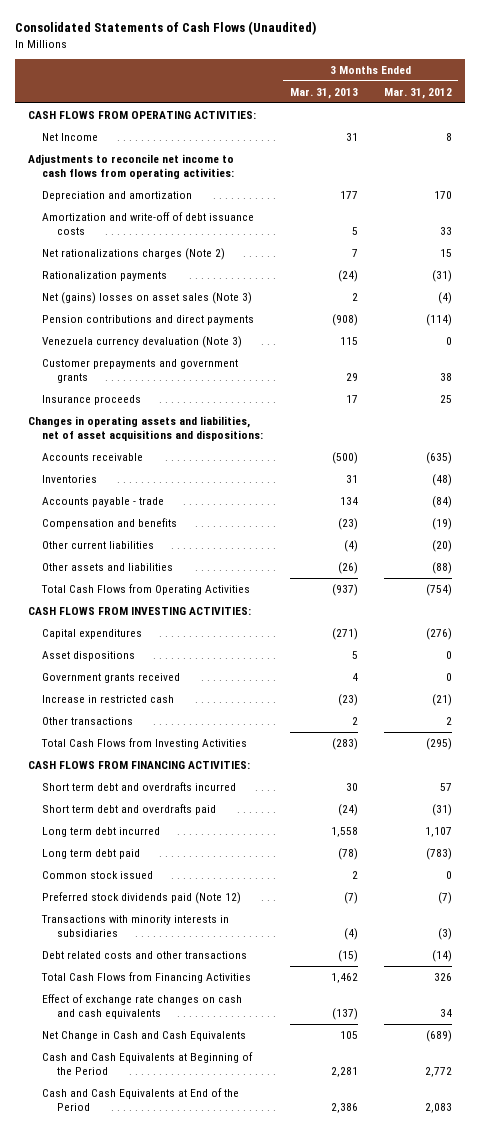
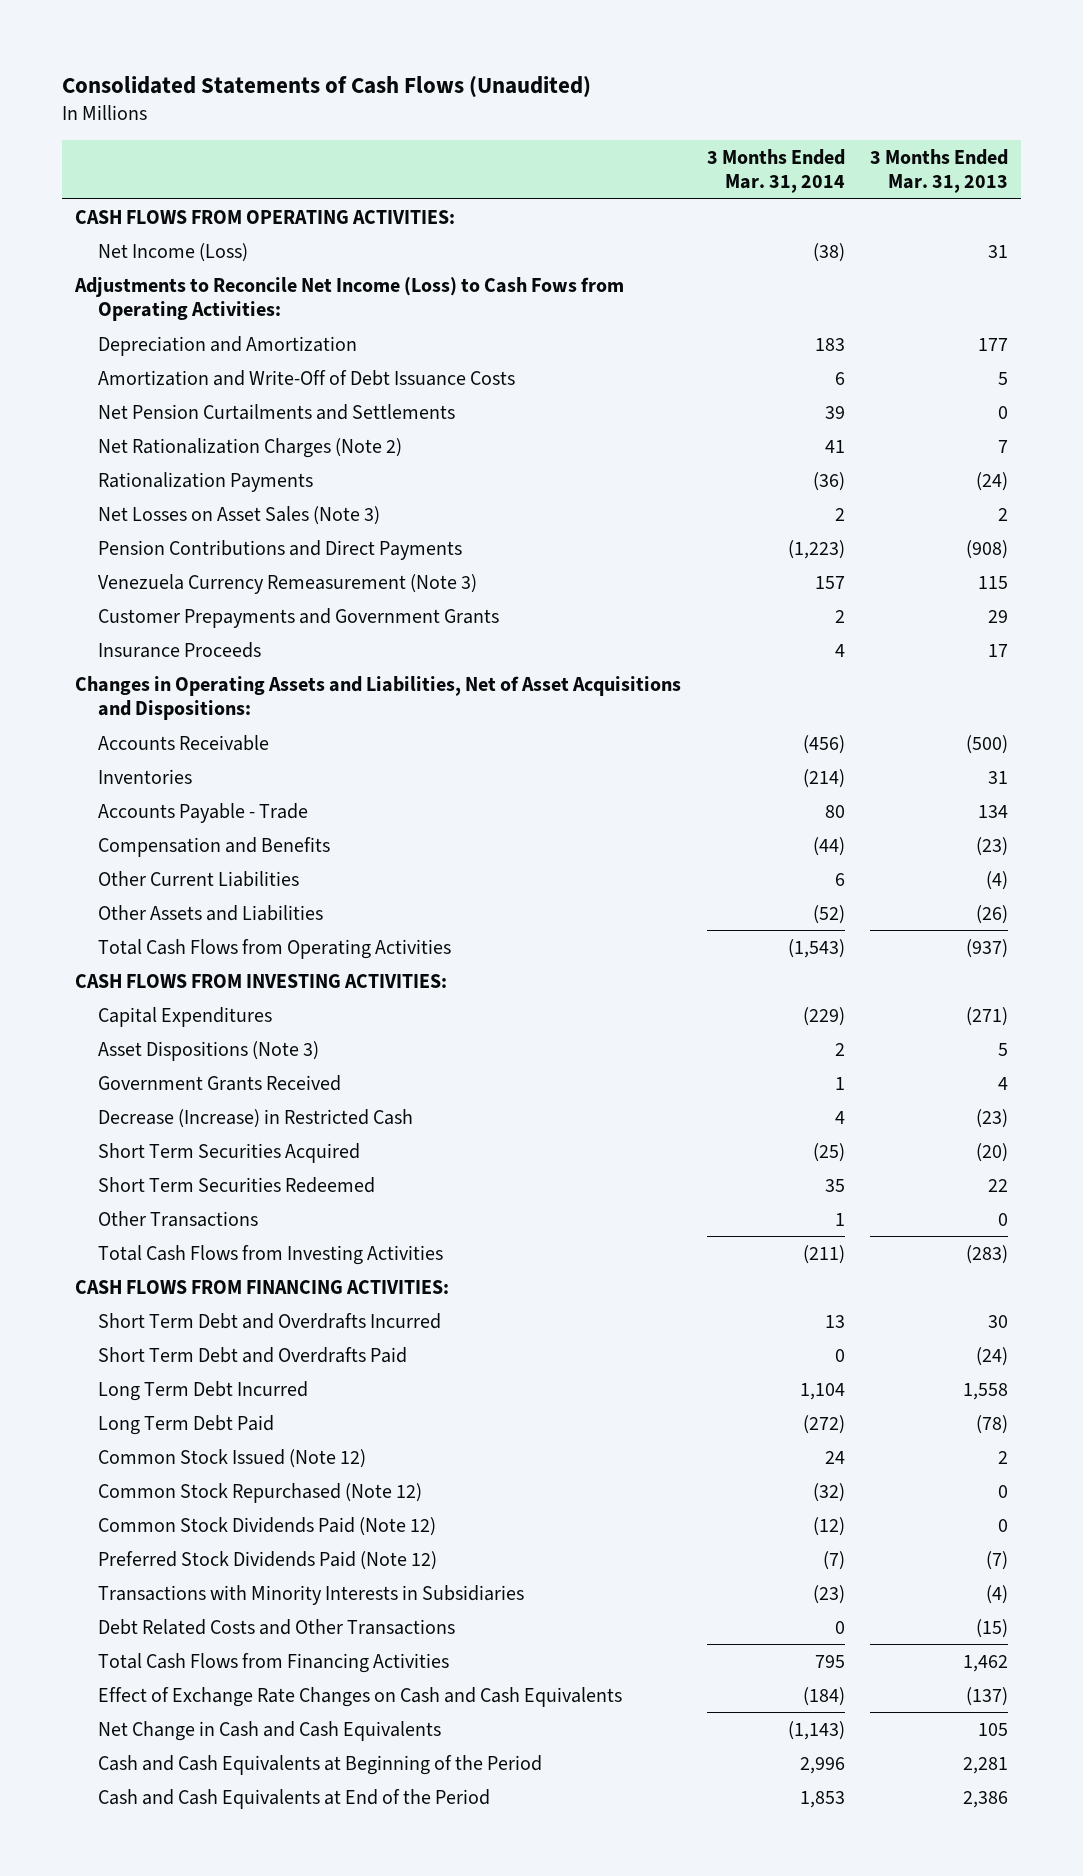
[383,87,452,99] Mar. 31, 2012 -> none
none -> [706,148,845,194] 3 Months Ended Mar. 31, 2014
[42,132,99,141] Net Income -> [97,242,248,262] Net Income (Loss)
[27,153,235,180] Adjustments to reconcile net income to cash flows from operating activities: -> [73,276,624,322] Adjustments to Reconcile Net Income (Loss) to Cash Fows from Operating Activities:
[42,190,193,201] Depreciation and amortization -> [97,335,357,356] Depreciation and Amortization
[42,211,255,236] Amortization and write-off of debt issuance costs -> [97,369,515,386] Amortization and Write-Off of Debt Issuance Costs
none -> [97,403,455,420] Net Pension Curtailments and Settlements
[42,247,226,260] Net rationalizations charges (Note 2) -> [97,437,402,458] Net Rationalization Charges (Note 2)
[42,270,168,281] Rationalization payments -> [97,471,313,492] Rationalization Payments
[42,291,253,304] Net (gains) losses on asset sales (Note 3) -> [97,505,380,525] Net Losses on Asset Sales (Note 3)
[42,314,255,325] Pension contributions and direct payments -> [97,539,462,560] Pension Contributions and Direct Payments
[42,335,243,348] Venezuela currency devaluation (Note 3) -> [97,573,477,594] Venezuela Currency Remeasurement (Note 3)
[42,358,239,384] Customer prepayments and government grants -> [97,607,499,628] Customer Prepayments and Government Grants
[42,394,142,405] Insurance proceeds -> [97,641,261,658] Insurance Proceeds
[27,415,264,442] Changes in operating assets and liabilities, net of asset acquisitions and dispositions: -> [74,675,681,721] Changes in Operating Assets and Liabilities, Net of Asset Acquisitions and Dispositions:
[42,452,144,461] Accounts receivable -> [97,734,269,751] Accounts Receivable
[42,496,165,507] Accounts payable - trade -> [97,802,308,823] Accounts Payable - Trade
[42,517,178,529] Compensation and benefits -> [97,836,330,857] Compensation and Benefits
[42,540,155,549] Other current liabilities -> [97,870,299,887] Other Current Liabilities
[42,562,174,571] Other assets and liabilities -> [97,904,323,921] Other Assets and Liabilities
[42,628,143,639] Capital expenditures -> [97,1006,272,1027] Capital Expenditures
[42,650,136,661] Asset dispositions -> [97,1040,319,1061] Asset Dispositions (Note 3)
[42,672,181,683] Government grants received -> [97,1074,341,1091] Government Grants Received
[42,694,175,703] Increase in restricted cash -> [97,1108,413,1128] Decrease (Increase) in Restricted Cash
none -> [97,1142,360,1163] Short Term Securities Acquired
none -> [97,1176,375,1193] Short Term Securities Redeemed
[42,716,134,725] Other transactions -> [97,1210,258,1227] Other Transactions
[351,716,358,725] 2 -> [998,1212,1009,1226] 0
[42,781,237,791] Short term debt and overdrafts incurred -> [97,1312,441,1329] Short Term Debt and Overdrafts Incurred
[42,803,217,815] Short term debt and overdrafts paid -> [97,1346,407,1363] Short Term Debt and Overdrafts Paid
[42,826,161,837] Long term debt incurred -> [97,1380,308,1401] Long Term Debt Incurred
[42,848,141,859] Long term debt paid -> [97,1414,274,1435] Long Term Debt Paid
[42,870,154,879] Common stock issued -> [97,1448,366,1468] Common Stock Issued (Note 12)
none -> [97,1482,422,1503] Common Stock Repurchased (Note 12)
none -> [97,1516,436,1536] Common Stock Dividends Paid (Note 12)
[42,891,242,904] Preferred stock dividends paid (Note 12) -> [97,1550,437,1570] Preferred Stock Dividends Paid (Note 12)
[41,914,230,938] Transactions with minority interests in subsidiaries -> [97,1584,524,1605] Transactions with Minority Interests in Subsidiaries
[42,950,248,959] Debt related costs and other transactions -> [97,1618,455,1635] Debt Related Costs and Other Transactions
[42,993,243,1020] Effect of exchange rate changes on cash and cash equivalents -> [97,1686,622,1707] Effect of Exchange Rate Changes on Cash and Cash Equivalents

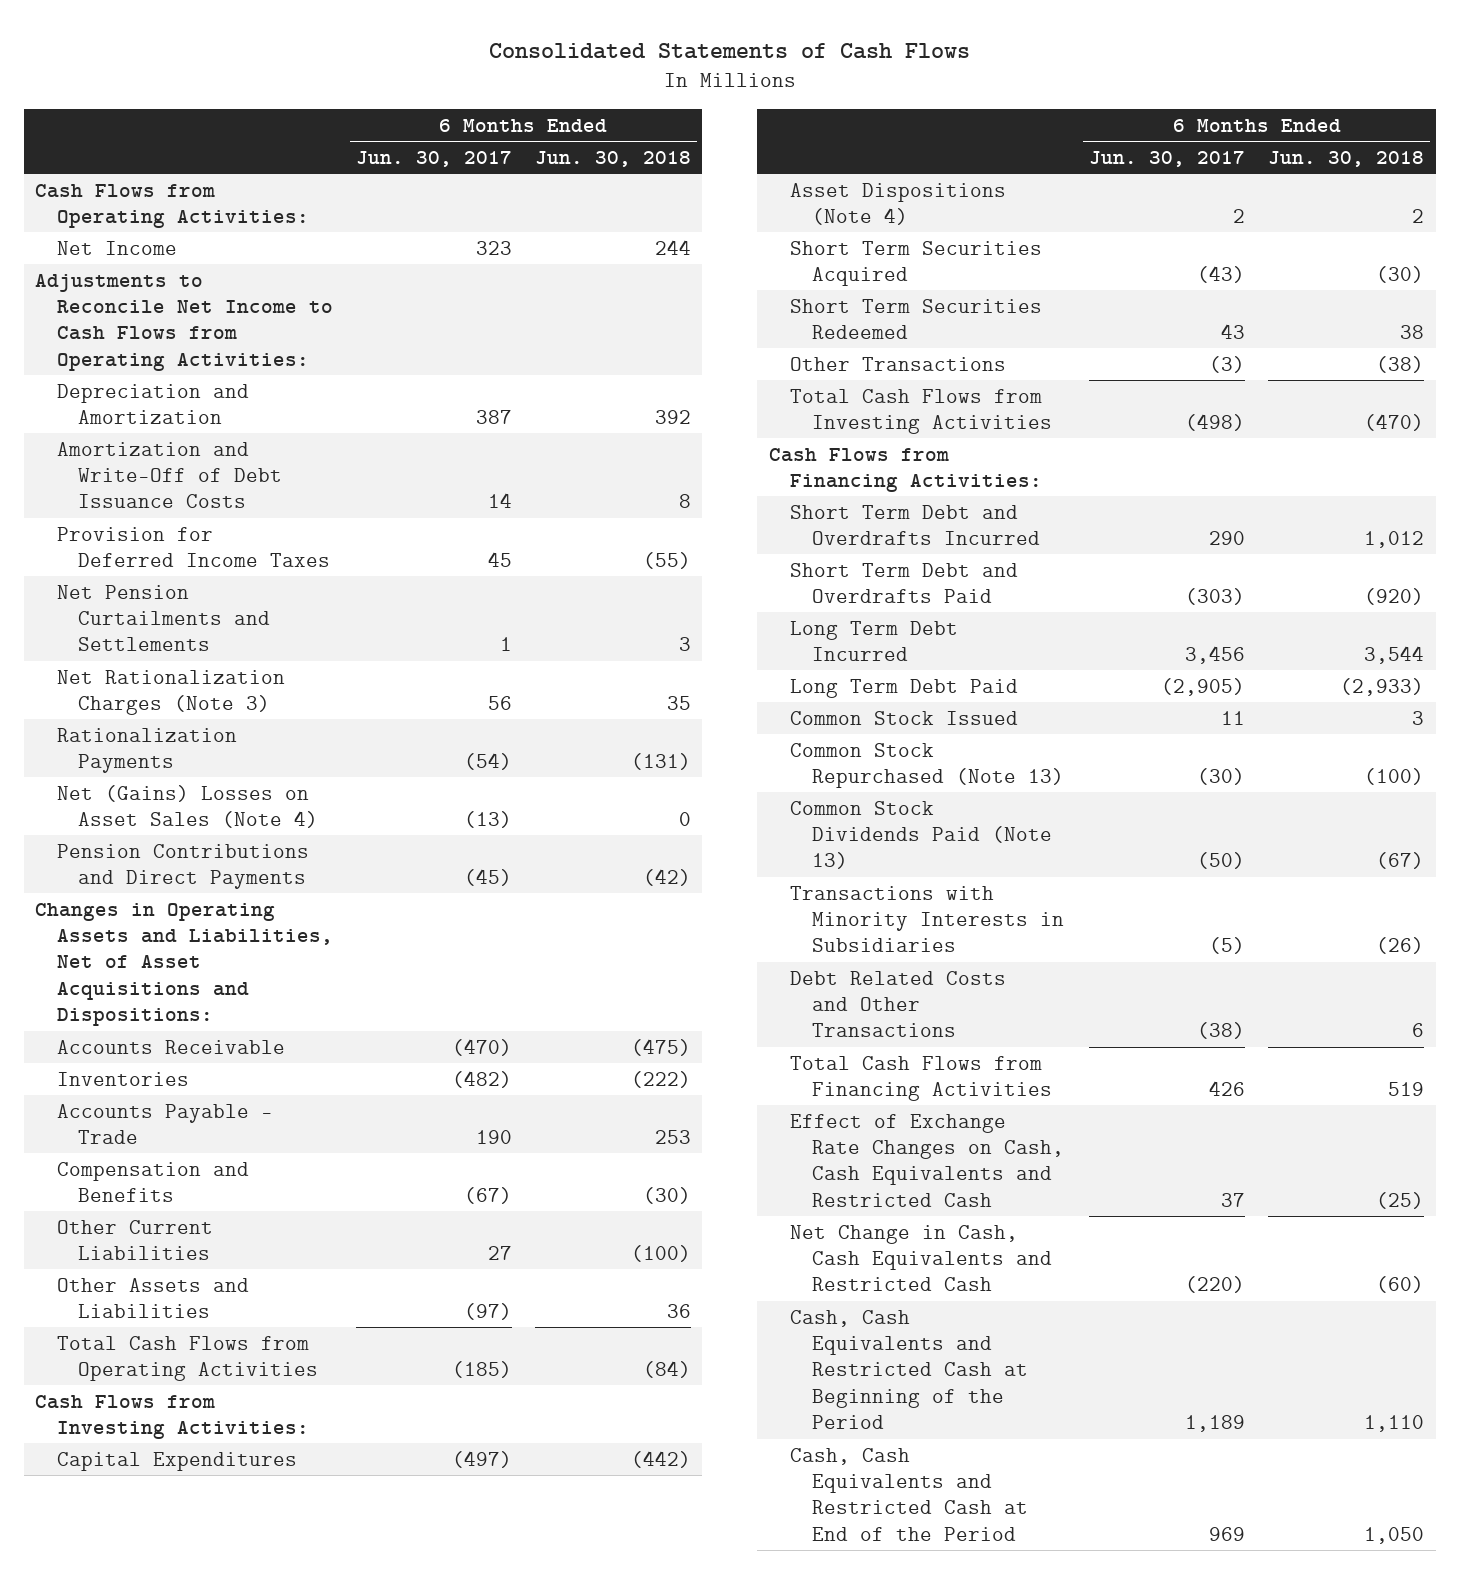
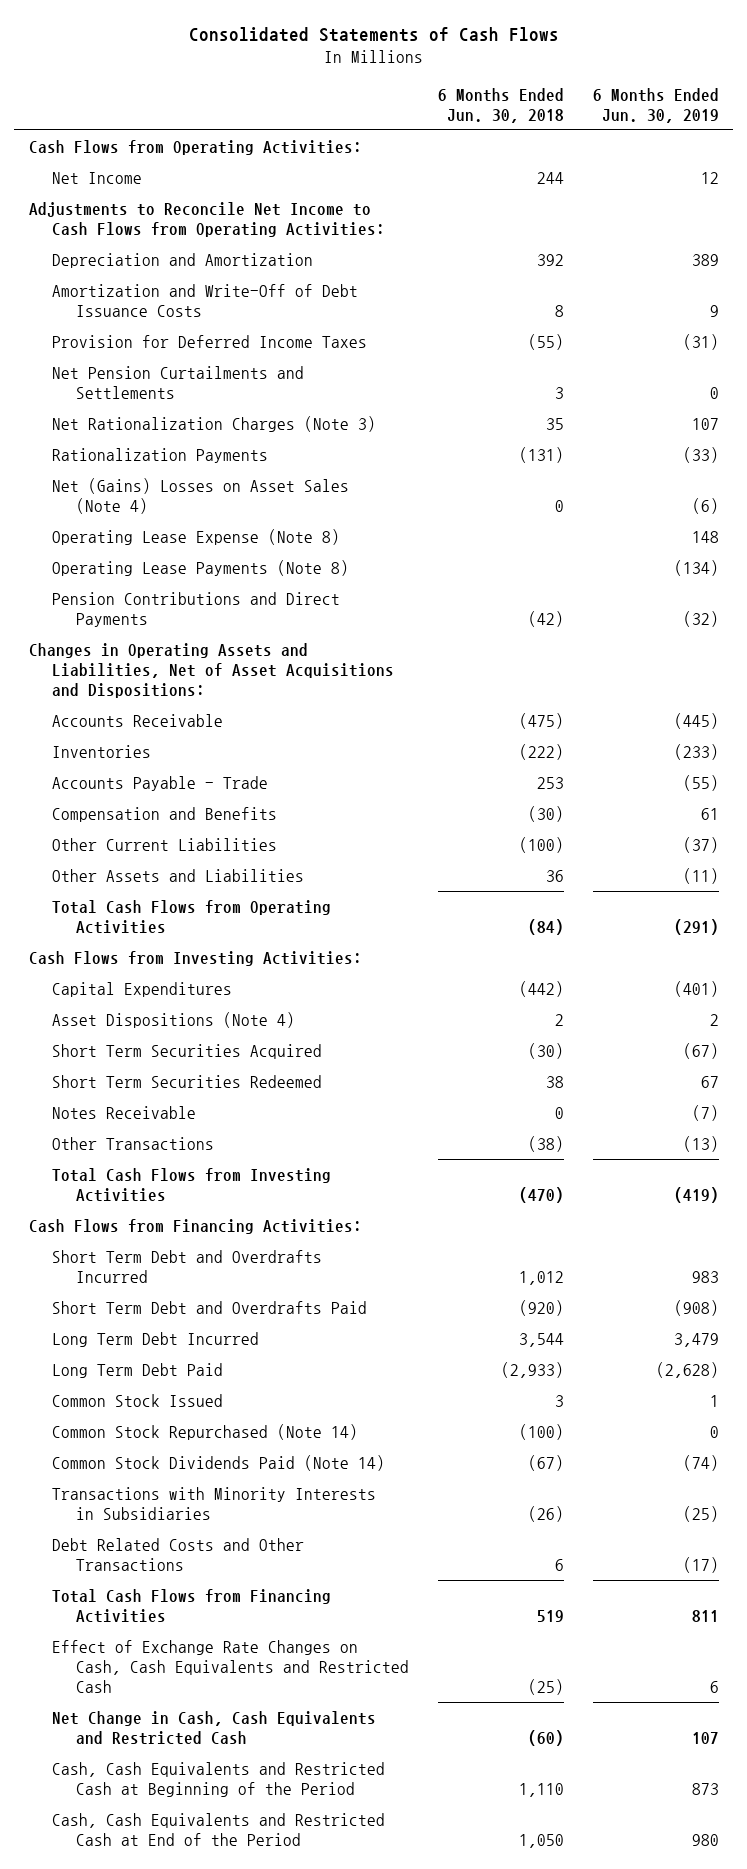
[355,150,512,167] Jun. 30, 2017 -> none
none -> [592,87,719,123] 6 Months Ended Jun. 30, 2019
none -> [52,528,341,545] Operating Lease Expense (Note 8)
none -> [52,559,350,576] Operating Lease Payments (Note 8)
none -> [52,1105,197,1119] Notes Receivable
[790,742,1064,789] Common Stock Repurchased (Note 13) -> [52,1423,359,1440] Common Stock Repurchased (Note 14)
[790,800,1052,870] Common Stock Dividends Paid (Note 13) -> [52,1454,386,1471] Common Stock Dividends Paid (Note 14)

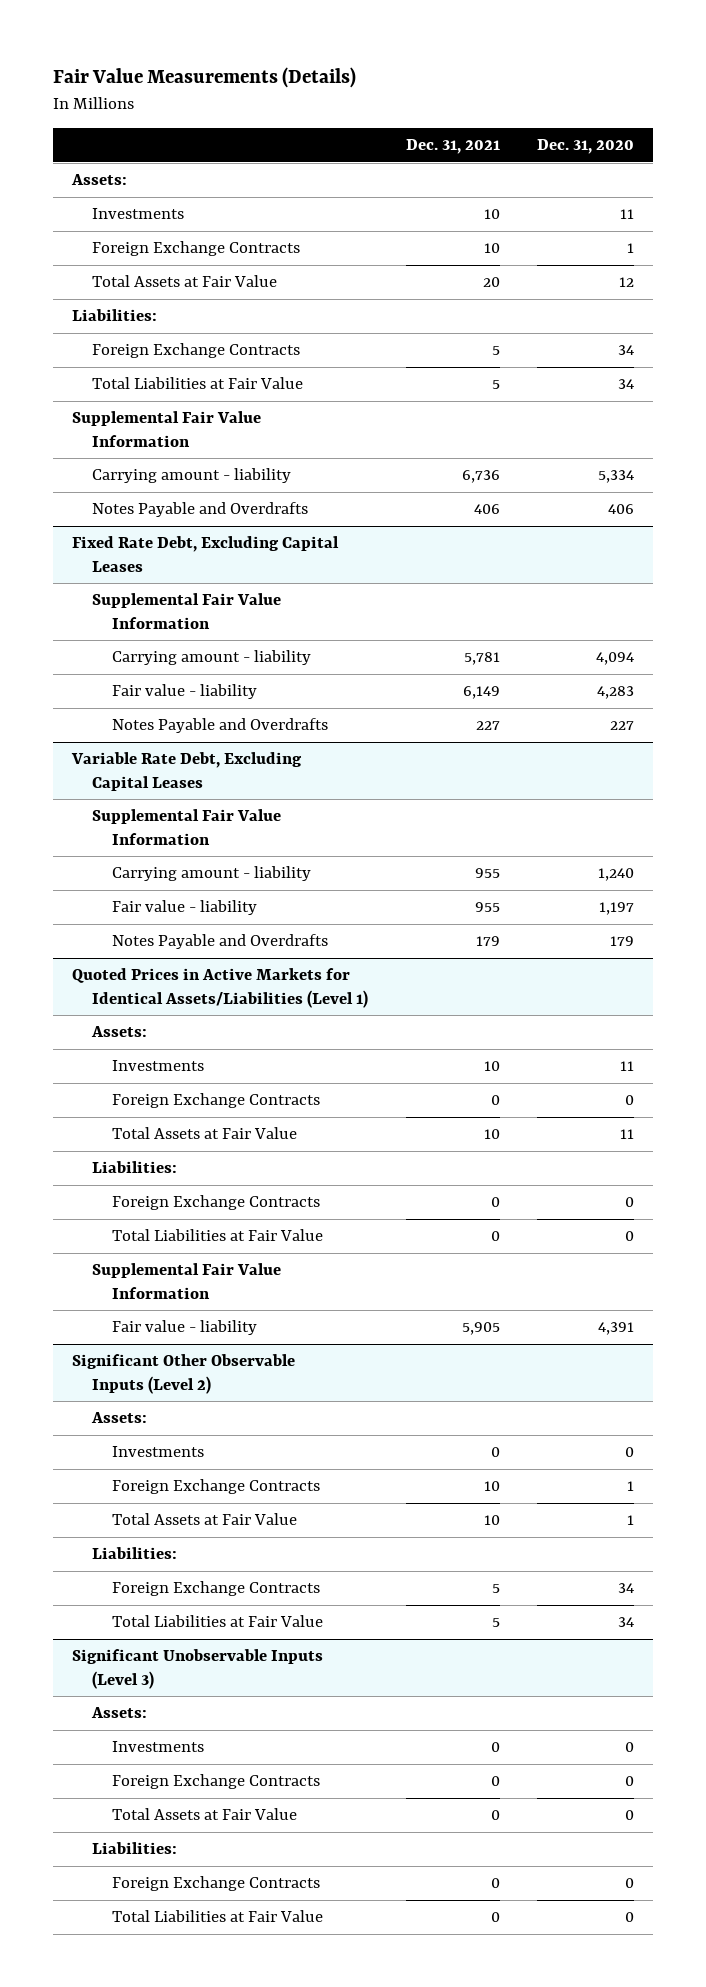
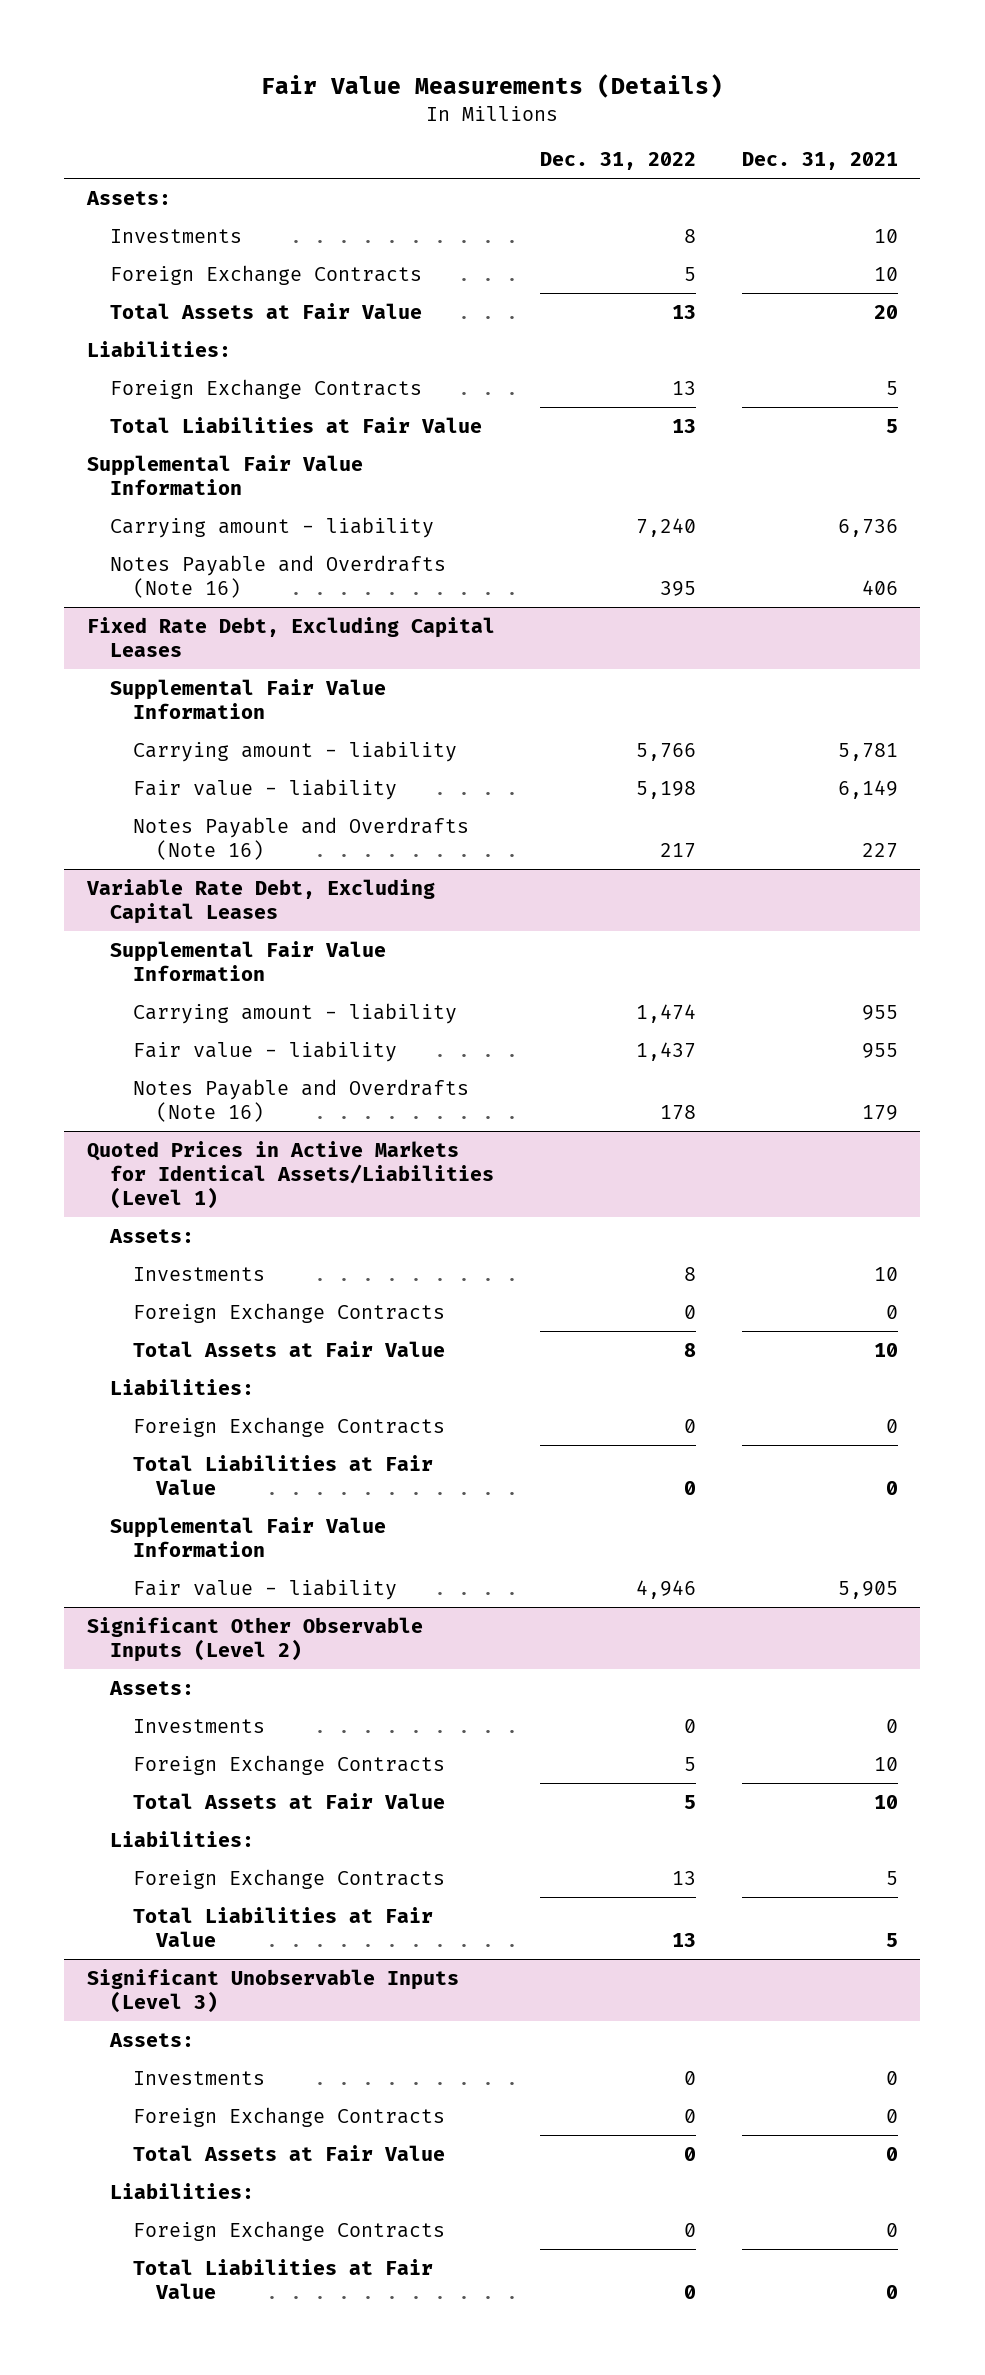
[537,139,635,155] Dec. 31, 2020 -> none
none -> [540,152,697,171] Dec. 31, 2022
[92,502,309,518] Notes Payable and Overdrafts -> [110,554,447,598] Notes Payable and Overdrafts (Note 16)
[112,718,329,734] Notes Payable and Overdrafts -> [133,816,470,860] Notes Payable and Overdrafts (Note 16)
[112,934,329,950] Notes Payable and Overdrafts -> [133,1078,470,1122] Notes Payable and Overdrafts (Note 16)

